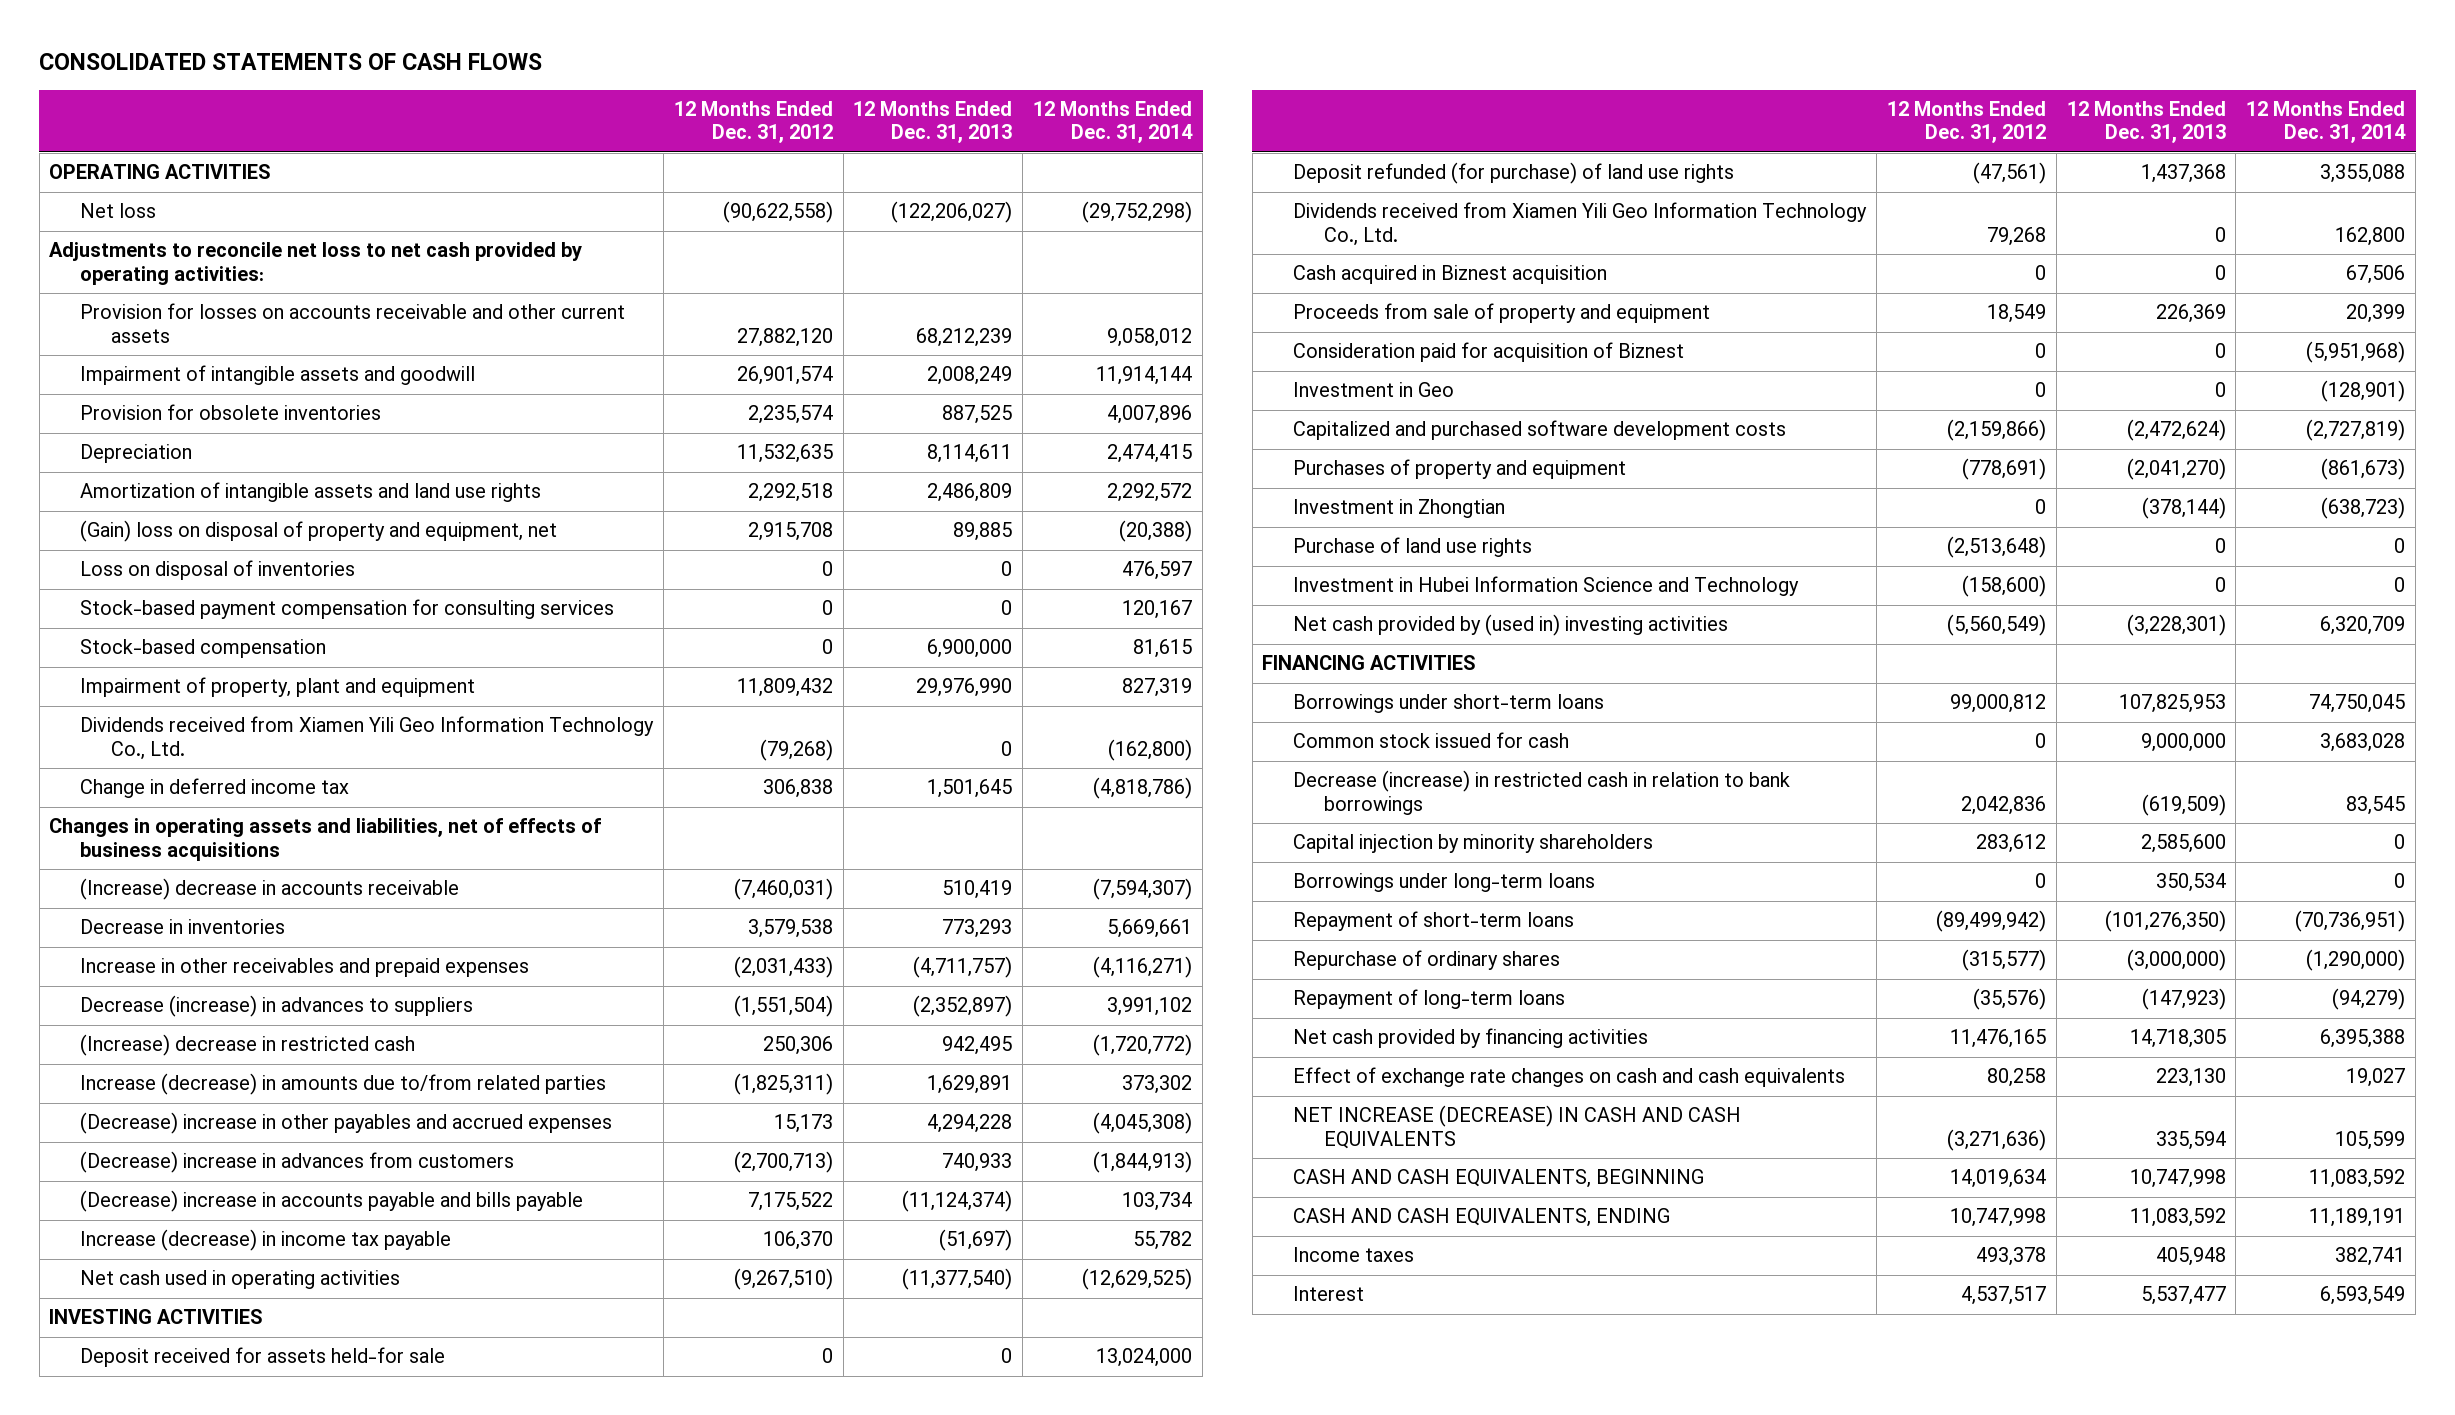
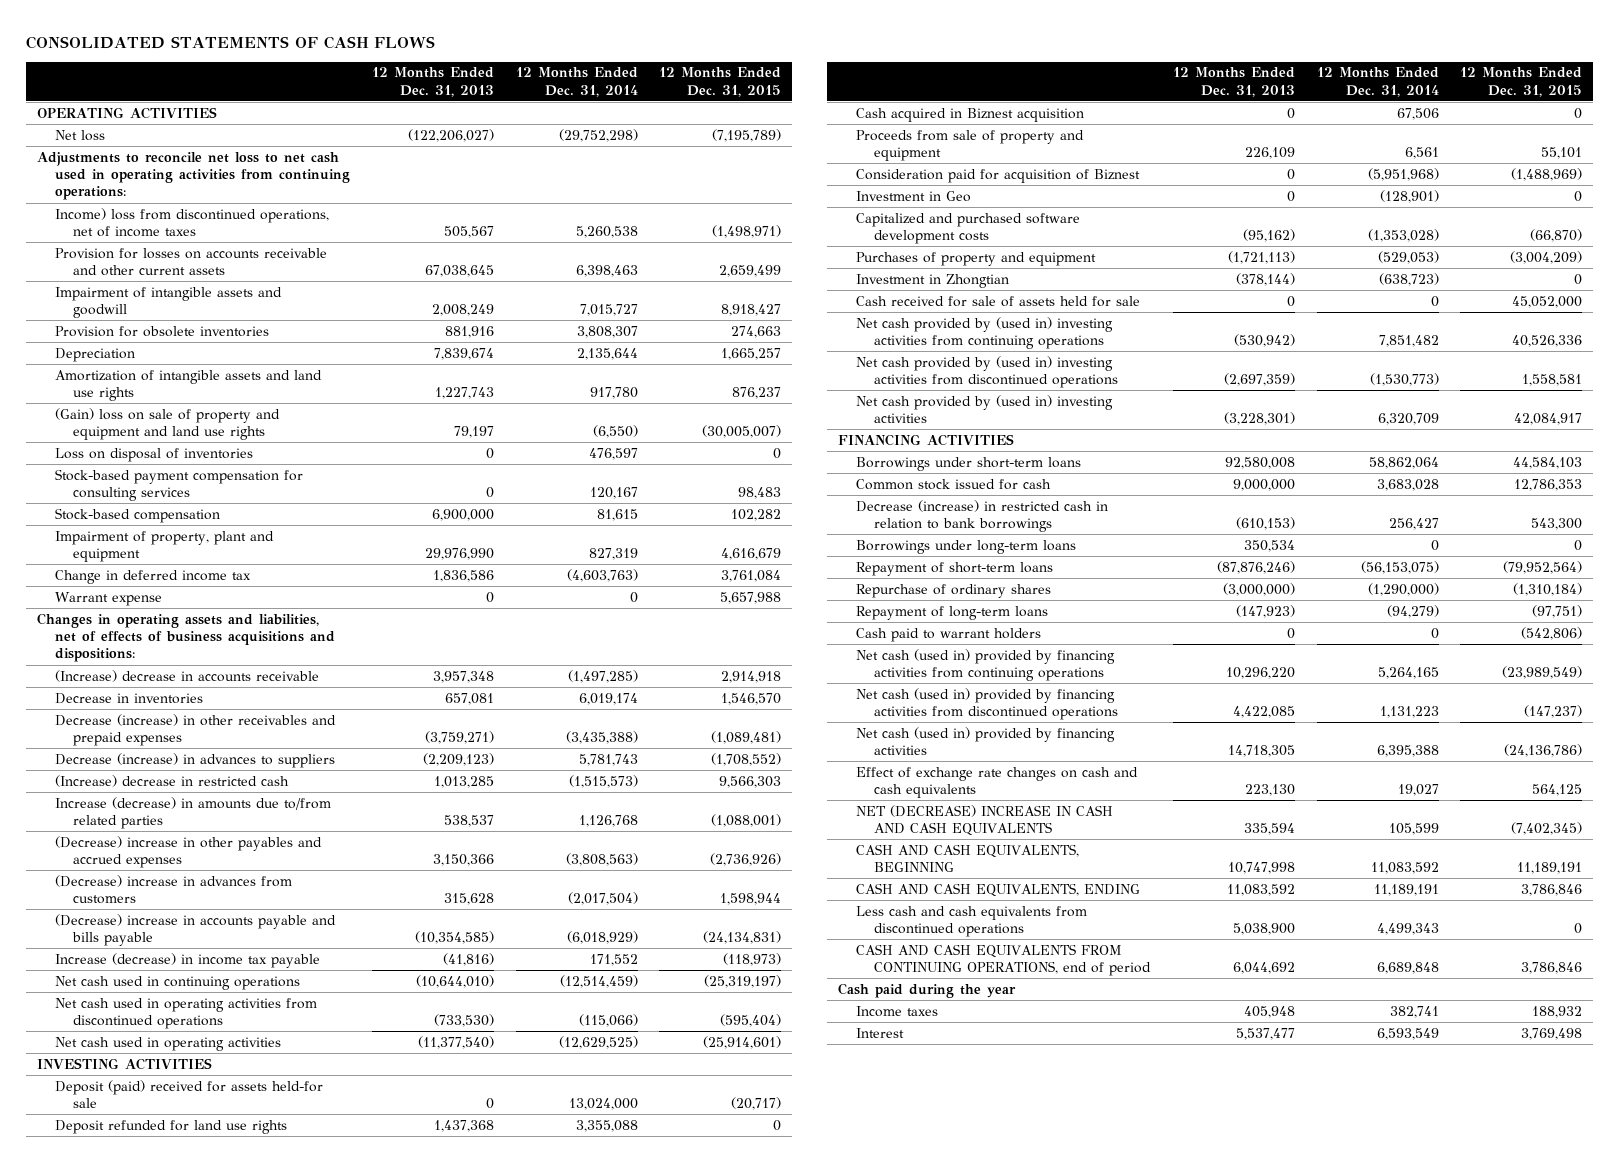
[673,101,833,144] 12 Months Ended Dec. 31, 2012 -> none
none -> [659,67,782,97] 12 Months Ended Dec. 31, 2015
[49,242,583,285] Adjustments to reconcile net loss to net cash provided by operating activities: -> [37,151,351,201] Adjustments to reconcile net loss to net cash used in operating activities from continuing operations:
none -> [55,207,330,238] Income) loss from discontinued operations, net of income taxes
[916,327,1013,347] 68,212,239 -> [424,265,494,278] 67,038,645
[1107,327,1193,347] 9,058,012 -> [575,265,638,278] 6,398,463
[1096,366,1193,386] 11,914,144 -> [579,304,638,317] 7,015,727
[942,405,1013,425] 887,525 -> [444,325,494,338] 881,916
[1107,405,1193,425] 4,007,896 -> [576,325,638,338] 3,808,307
[927,444,1013,464] 8,114,611 -> [433,347,494,360] 7,839,674
[1107,444,1193,464] 2,474,415 -> [576,347,638,360] 2,135,644
[927,483,1013,503] 2,486,809 -> [434,387,494,400] 1,227,743
[1107,483,1193,503] 2,292,572 -> [589,387,638,400] 917,780
[79,520,557,543] (Gain) loss on disposal of property and equipment, net -> [55,407,281,441] (Gain) loss on sale of property and equipment and land use rights
[953,522,1013,542] 89,885 -> [453,426,494,439] 79,197
[1119,520,1193,543] (20,388) -> [592,425,638,439] (6,550)
[79,716,654,760] Dividends received from Xiamen Yili Geo Information Technology Co., Ltd. -> none
[927,779,1013,799] 1,501,645 -> [432,569,494,582] 1,836,586
[1093,777,1193,800] (4,818,786) -> [566,568,638,582] (4,603,763)
none -> [55,591,163,606] Warrant expense
[49,818,602,861] Changes in operating assets and liabilities, net of effects of business acquisitions -> [37,612,336,663] Changes in operating assets and liabilities, net of effects of business acquisitions and dispositions:
[942,880,1013,900] 510,419 -> [432,670,494,683] 3,957,348
[1093,878,1193,901] (7,594,307) -> [567,669,638,683] (1,497,285)
[942,919,1013,939] 773,293 -> [444,692,494,705] 657,081
[1107,919,1193,939] 5,669,661 -> [578,692,638,705] 6,019,174
[79,958,529,978] Increase in other receivables and prepaid expenses -> [55,713,337,747] Decrease (increase) in other receivables and prepaid expenses
[913,956,1013,979] (4,711,757) -> [424,731,494,745] (3,759,271)
[1093,956,1193,979] (4,116,271) -> [565,731,638,745] (3,435,388)
[913,995,1013,1018] (2,352,897) -> [422,752,494,766] (2,209,123)
[1107,997,1193,1017] 3,991,102 -> [578,753,638,766] 5,781,743
[942,1036,1013,1056] 942,495 -> [433,775,494,788] 1,013,285
[1093,1034,1193,1057] (1,720,772) -> [568,774,638,788] (1,515,573)
[927,1075,1013,1095] 1,629,891 -> [443,815,494,828] 538,537
[1122,1075,1193,1095] 373,302 -> [578,815,638,828] 1,126,768
[927,1114,1013,1134] 4,294,228 -> [432,854,494,867] 3,150,366
[1093,1112,1193,1135] (4,045,308) -> [565,853,638,867] (3,808,563)
[942,1153,1013,1173] 740,933 -> [443,893,494,906] 315,628
[1093,1151,1193,1174] (1,844,913) -> [567,892,638,906] (2,017,504)
[902,1190,1013,1213] (11,124,374) -> [414,931,494,945] (10,354,585)
[1122,1192,1193,1212] 103,734 -> [566,931,638,945] (6,018,929)
[939,1229,1013,1252] (51,697) -> [442,952,494,966] (41,816)
[1133,1231,1193,1251] 55,782 -> [589,953,638,966] 171,552
none -> [55,975,301,990] Net cash used in continuing operations
none -> [55,997,318,1030] Net cash used in operating activities from discontinued operations
[1292,202,1867,246] Dividends received from Xiamen Yili Geo Information Technology Co., Ltd. -> none
[79,1347,445,1368] Deposit received for assets held-for sale -> [55,1079,324,1109] Deposit (paid) received for assets held-for sale
[1292,162,1734,185] Deposit refunded (for purchase) of land use rights -> [55,1119,288,1134] Deposit refunded for land use rights
[2155,304,2226,324] 226,369 -> [1244,147,1295,160] 226,109
[2346,304,2406,324] 20,399 -> [1404,147,1439,160] 6,561
[2126,419,2226,442] (2,472,624) -> [1242,229,1295,243] (95,162)
[2306,419,2406,442] (2,727,819) -> [1367,229,1439,243] (1,353,028)
[2126,458,2226,481] (2,041,270) -> [1227,250,1295,264] (1,721,113)
[2321,458,2406,481] (861,673) -> [1377,250,1439,264] (529,053)
[1292,537,1532,558] Purchase of land use rights -> none
[1292,576,1799,597] Investment in Hubei Information Science and Technology -> none
none -> [856,295,1141,307] Cash received for sale of assets held for sale
none -> [856,316,1114,350] Net cash provided by (used in) investing activities from continuing operations
none -> [856,355,1119,389] Net cash provided by (used in) investing activities from discontinued operations
[2118,694,2226,714] 107,825,953 -> [1224,456,1295,469] 92,580,008
[2309,694,2406,714] 74,750,045 -> [1368,456,1439,469] 58,862,064
[1292,834,1653,854] Capital injection by minority shareholders -> none
[2141,793,2226,816] (619,509) -> [1235,517,1295,531] (610,153)
[2346,795,2406,815] 83,545 -> [1388,518,1439,531] 256,427
[2104,910,2226,933] (101,276,350) -> [1216,560,1295,574] (87,876,246)
[2295,910,2406,933] (70,736,951) -> [1360,560,1439,574] (56,153,075)
none -> [856,627,1042,642] Cash paid to warrant holders
none -> [856,648,1116,682] Net cash (used in) provided by financing activities from continuing operations
none -> [856,687,1119,721] Net cash (used in) provided by financing activities from discontinued operations
[1292,1028,1648,1049] Net cash provided by financing activities -> [856,726,1116,756] Net cash (used in) provided by financing activities
[1292,1105,1741,1149] NET INCREASE (DECREASE) IN CASH AND CASH EQUIVALENTS -> [856,804,1114,837] NET (DECREASE) INCREASE IN CASH AND CASH EQUIVALENTS
none -> [856,905,1088,938] Less cash and cash equivalents from discontinued operations
none -> [856,943,1152,977] CASH AND CASH EQUIVALENTS FROM CONTINUING OPERATIONS, end of period
none -> [837,982,1016,998] Cash paid during the year

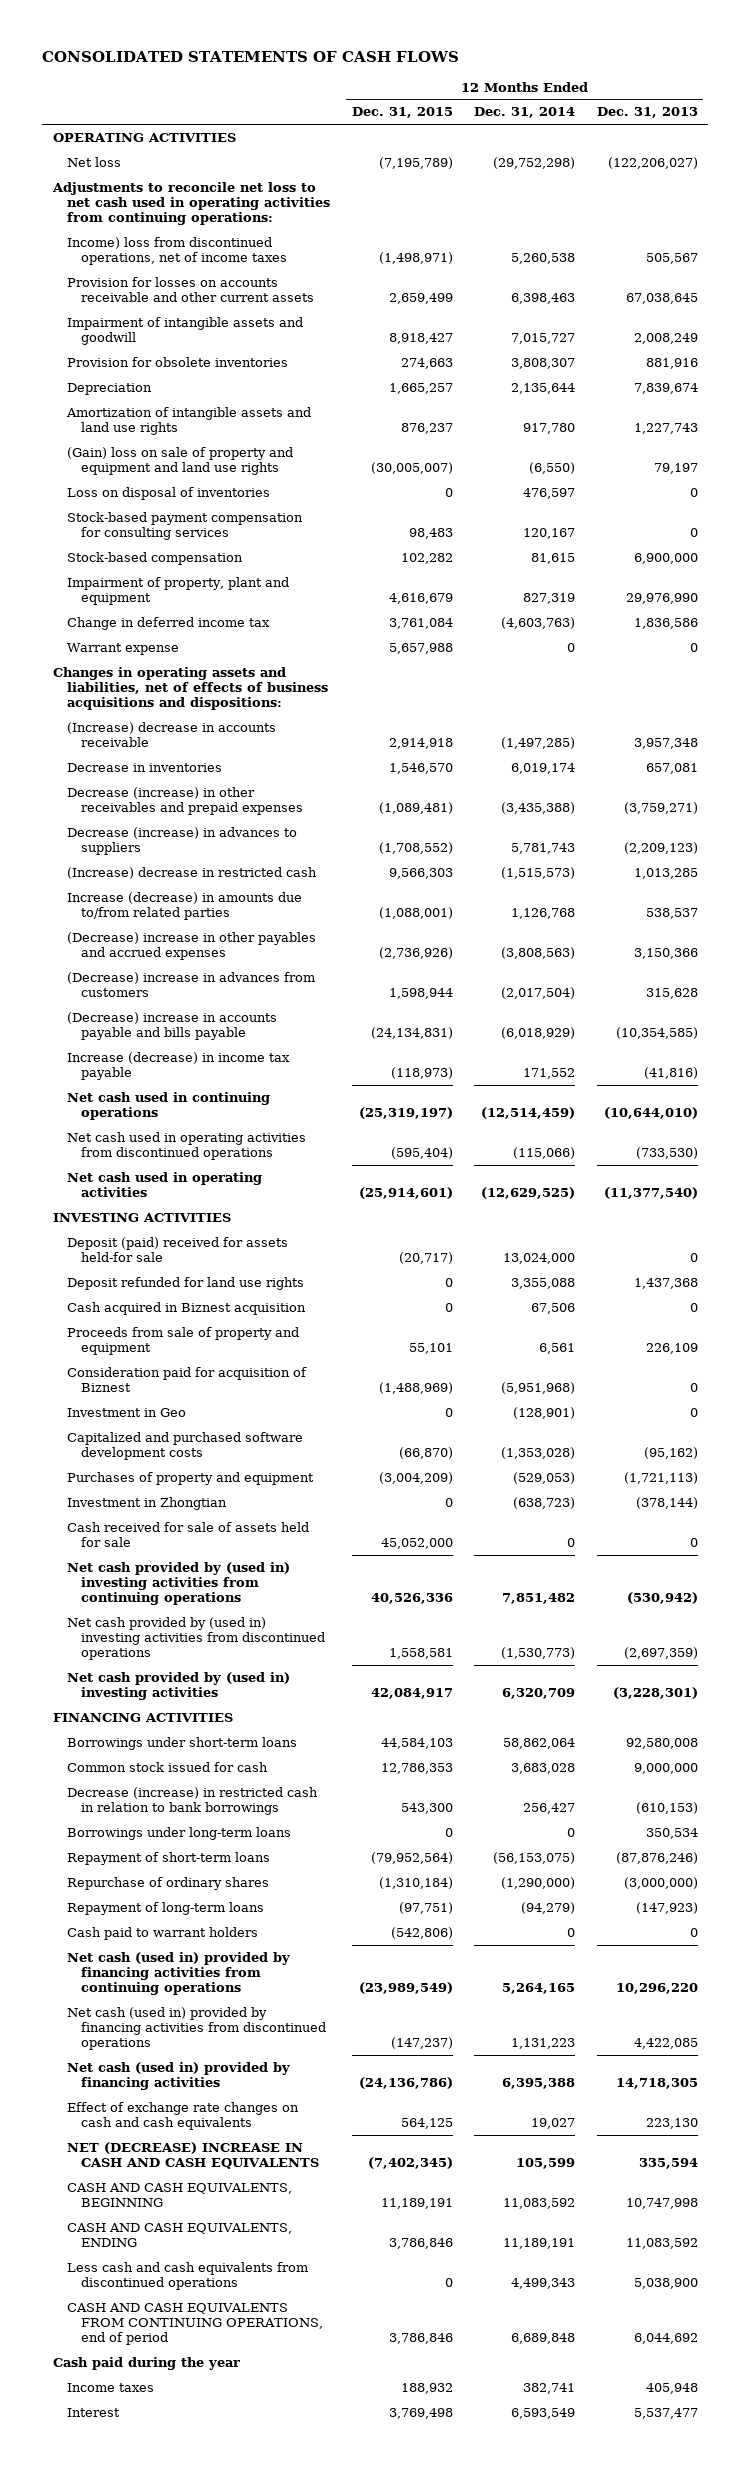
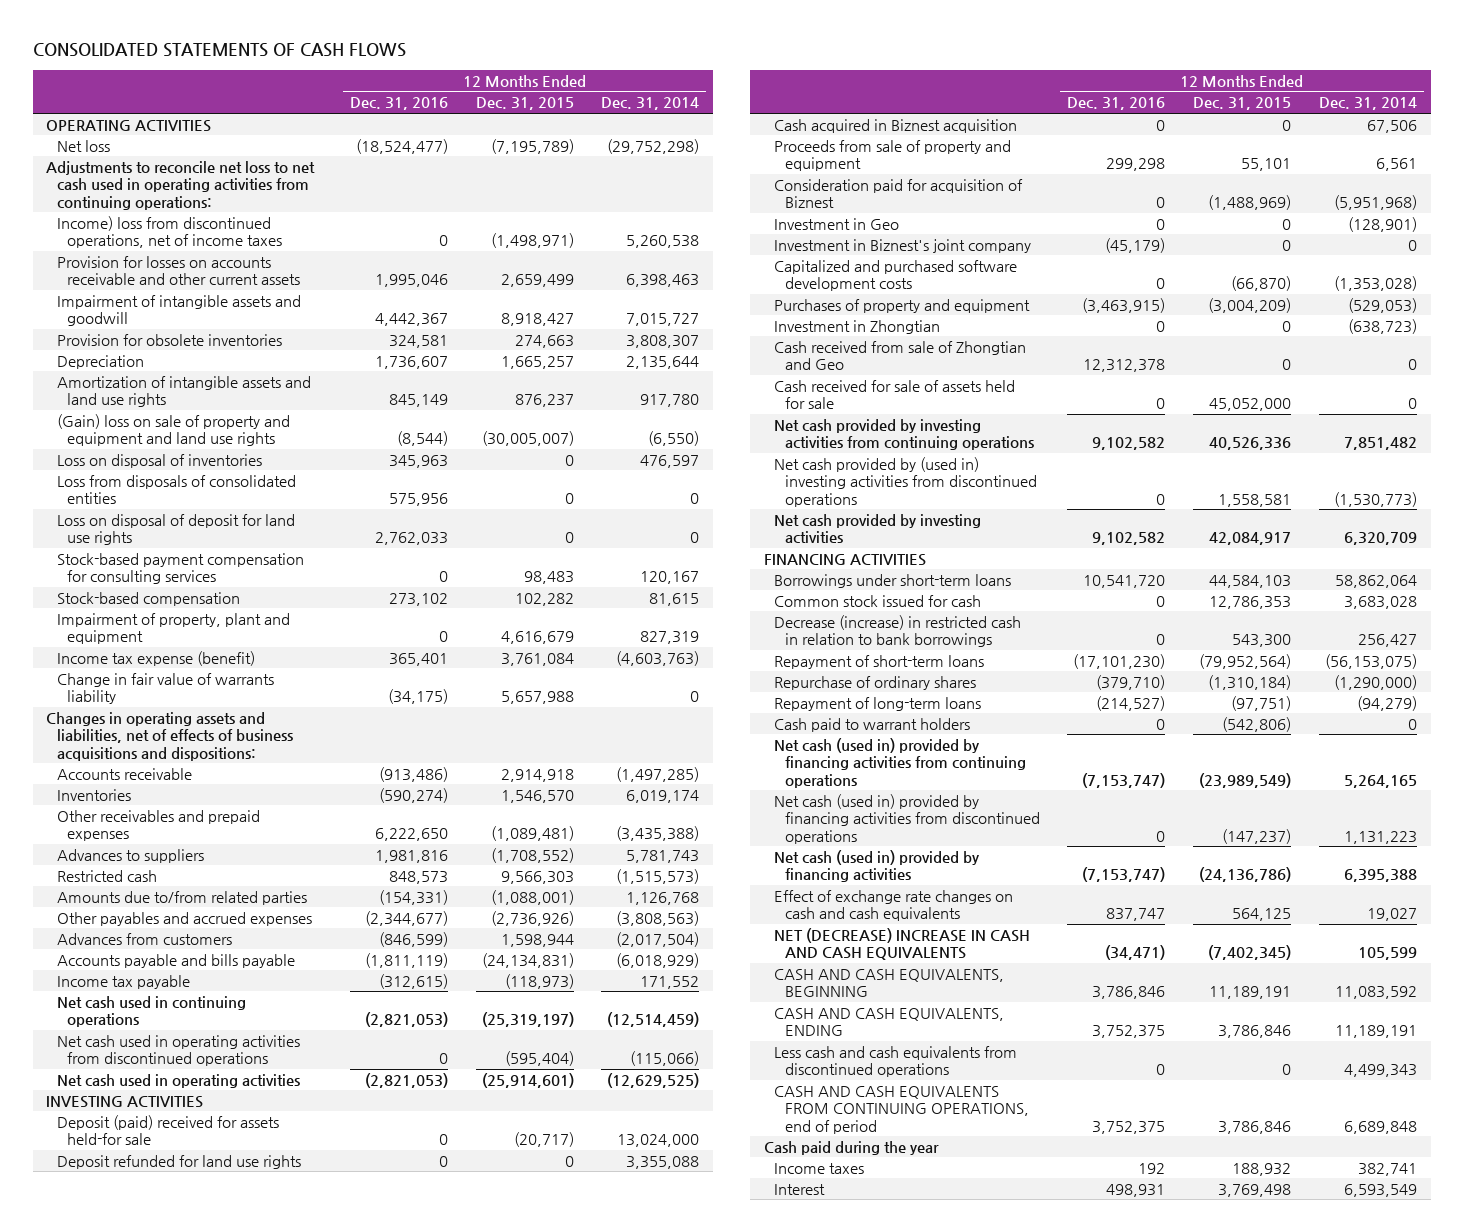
[596,107,698,119] Dec. 31, 2013 -> none
none -> [350,97,449,111] Dec. 31, 2016
none -> [56,474,296,505] Loss from disposals of consolidated entities
none -> [56,513,295,546] Loss on disposal of deposit for land use rights
[67,616,271,630] Change in deferred income tax -> [56,650,255,666] Income tax expense (benefit)
[67,642,180,655] Warrant expense -> [56,672,274,705] Change in fair value of warrants liability
[67,721,277,748] (Increase) decrease in accounts receivable -> [56,767,192,780] Accounts receivable
[67,762,223,772] Decrease in inventories -> [56,788,131,801] Inventories
[67,786,304,816] Decrease (increase) in other receivables and prepaid expenses -> [56,809,260,842] Other receivables and prepaid expenses
[67,826,298,856] Decrease (increase) in advances to suppliers -> [56,848,204,863] Advances to suppliers
[67,866,318,879] (Increase) decrease in restricted cash -> [56,869,157,882] Restricted cash
[67,891,303,921] Increase (decrease) in amounts due to/from related parties -> [56,890,307,905] Amounts due to/from related parties
[67,931,317,961] (Decrease) increase in other payables and accrued expenses -> [56,911,312,926] Other payables and accrued expenses
[67,971,316,998] (Decrease) increase in advances from customers -> [56,932,232,945] Advances from customers
[67,1011,278,1041] (Decrease) increase in accounts payable and bills payable -> [56,953,295,968] Accounts payable and bills payable
[67,1051,291,1081] Increase (decrease) in income tax payable -> [56,974,190,989] Income tax payable
none -> [774,238,1032,253] Investment in Biznest's joint company
none -> [774,340,1027,371] Cash received from sale of Zhongtian and Geo
[67,1561,291,1606] Net cash provided by (used in) investing activities from continuing operations -> [774,418,1034,451] Net cash provided by investing activities from continuing operations
[67,1671,291,1701] Net cash provided by (used in) investing activities -> [774,513,982,544] Net cash provided by investing activities
[67,1826,292,1840] Borrowings under long-term loans -> none

